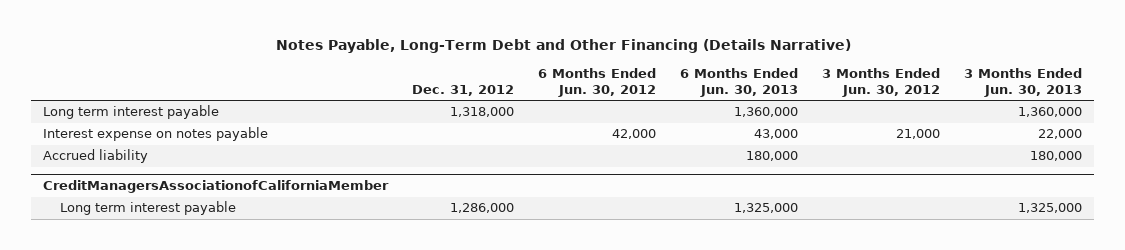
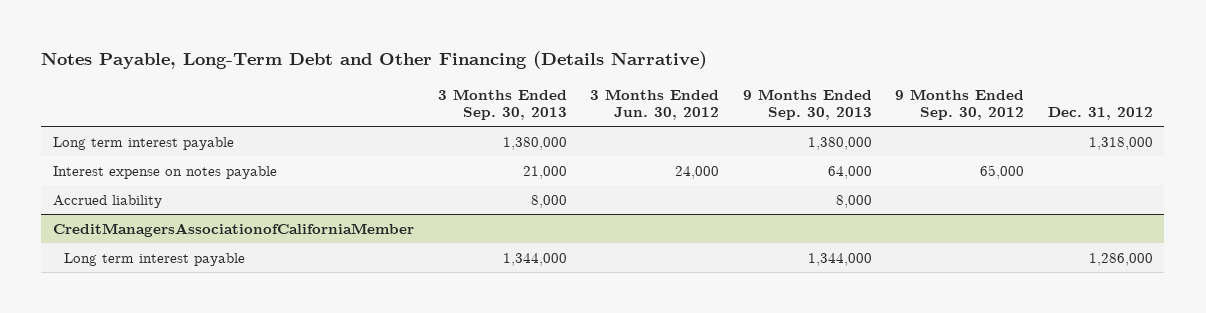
[538,67,657,97] 6 Months Ended Jun. 30, 2012 -> none
[680,67,799,97] 6 Months Ended Jun. 30, 2013 -> none
[964,67,1083,97] 3 Months Ended Jun. 30, 2013 -> none
none -> [437,88,567,121] 3 Months Ended Sep. 30, 2013
none -> [742,88,872,121] 9 Months Ended Sep. 30, 2013
none -> [895,88,1025,121] 9 Months Ended Sep. 30, 2012
[896,129,941,140] 21,000 -> [675,165,720,179] 24,000

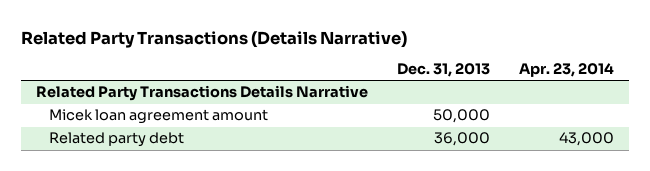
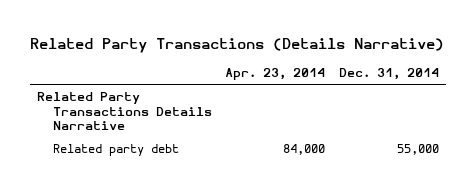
[397,63,491,78] Dec. 31, 2013 -> none
none -> [338,68,439,81] Dec. 31, 2014
[49,109,269,125] Micek loan agreement amount -> none
[559,132,615,147] 43,000 -> [283,144,326,156] 84,000

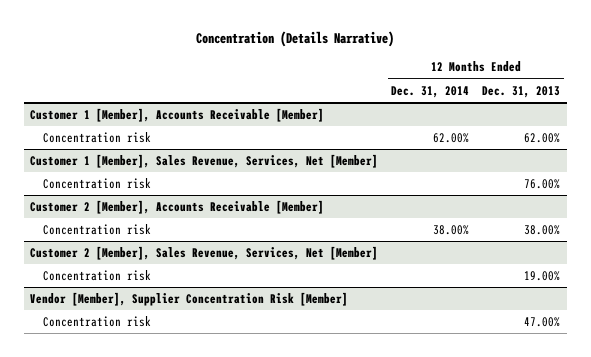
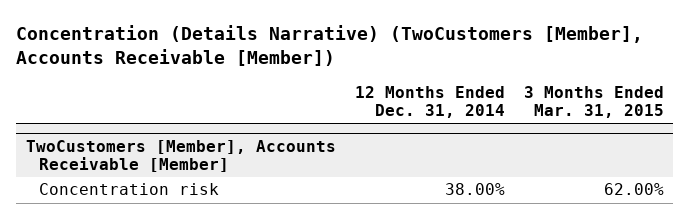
[196,30,395,47] Concentration (Details Narrative) -> [15,24,643,66] Concentration (Details Narrative) (TwoCustomers [Member], Accounts Receivable [Member])
[482,85,561,98] Dec. 31, 2013 -> none
none -> [523,85,664,118] 3 Months Ended Mar. 31, 2015
[30,108,325,123] Customer 1 [Member], Accounts Receivable [Member] -> none
[43,132,152,144] Concentration risk -> none
[30,154,379,169] Customer 1 [Member], Sales Revenue, Services, Net [Member] -> none
[43,178,152,190] Concentration risk -> none
[30,200,325,215] Customer 2 [Member], Accounts Receivable [Member] -> [25,139,336,172] TwoCustomers [Member], Accounts Receivable [Member]
[30,246,379,261] Customer 2 [Member], Sales Revenue, Services, Net [Member] -> none
[43,270,152,282] Concentration risk -> none
[30,292,349,307] Vendor [Member], Supplier Concentration Risk [Member] -> none
[43,316,152,328] Concentration risk -> none

